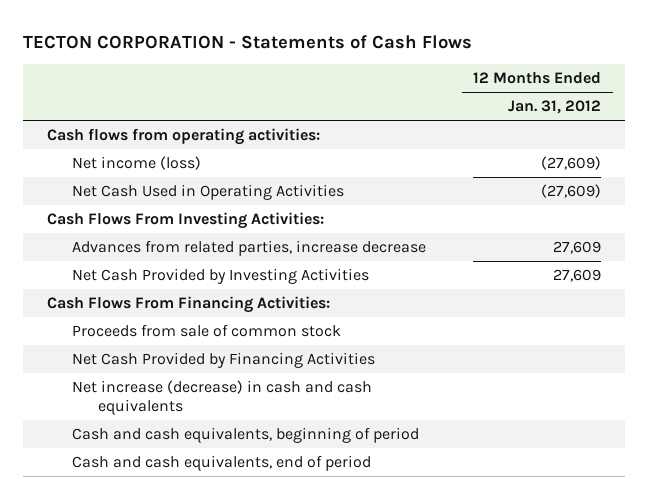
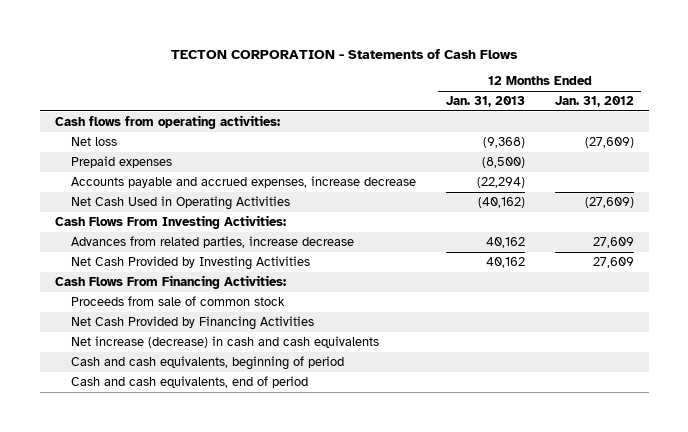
none -> [445,96,525,108] Jan. 31, 2013
[72,155,202,170] Net income (loss) -> [70,137,117,147] Net loss
none -> [70,156,172,169] Prepaid expenses
none -> [70,176,416,189] Accounts payable and accrued expenses, increase decrease

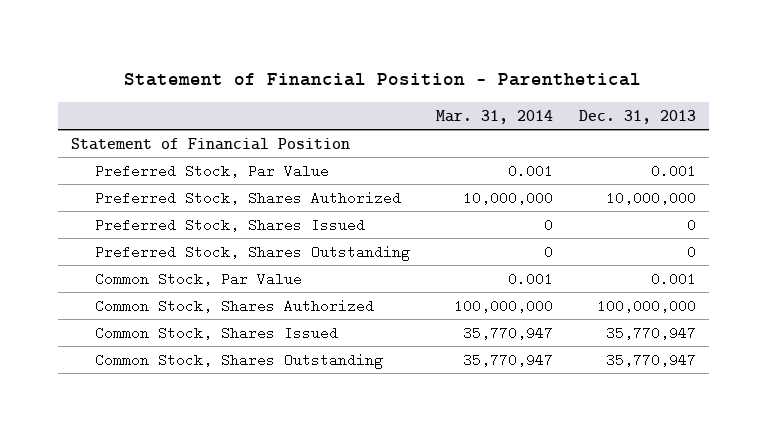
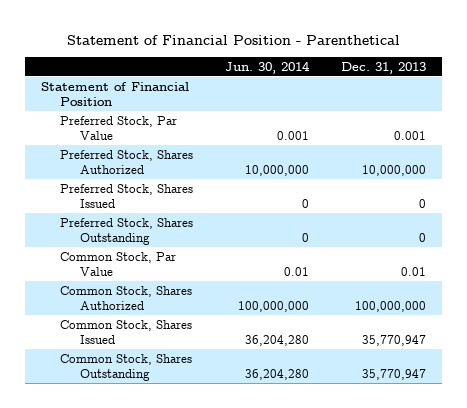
[435,109,553,124] Mar. 31, 2014 -> none
none -> [225,60,311,74] Jun. 30, 2014
[650,271,696,286] 0.001 -> [401,267,427,277] 0.01

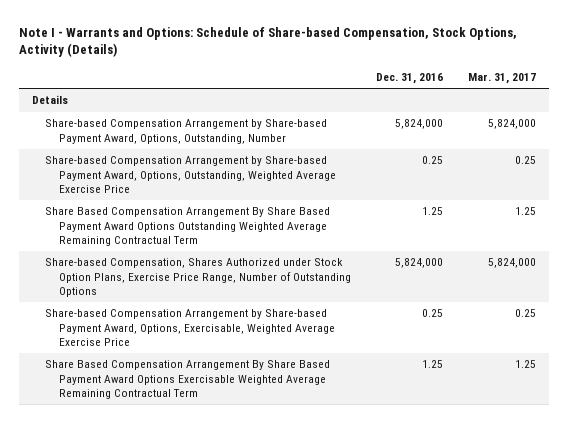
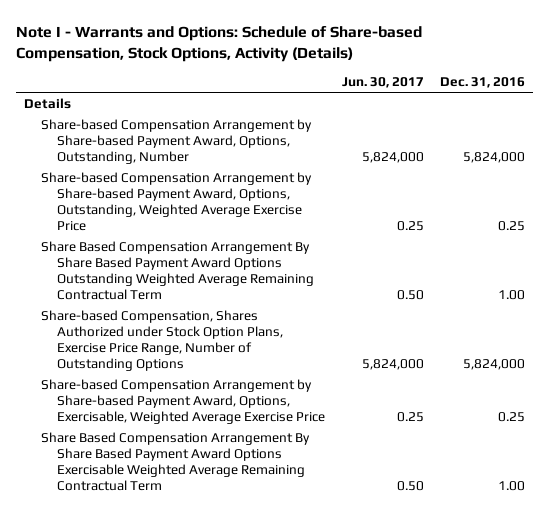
[468,72,537,84] Mar. 31, 2017 -> none
none -> [341,77,424,89] Jun. 30, 2017
[422,207,444,216] 1.25 -> [497,289,525,300] 1.00
[422,360,444,369] 1.25 -> [497,480,525,491] 1.00

